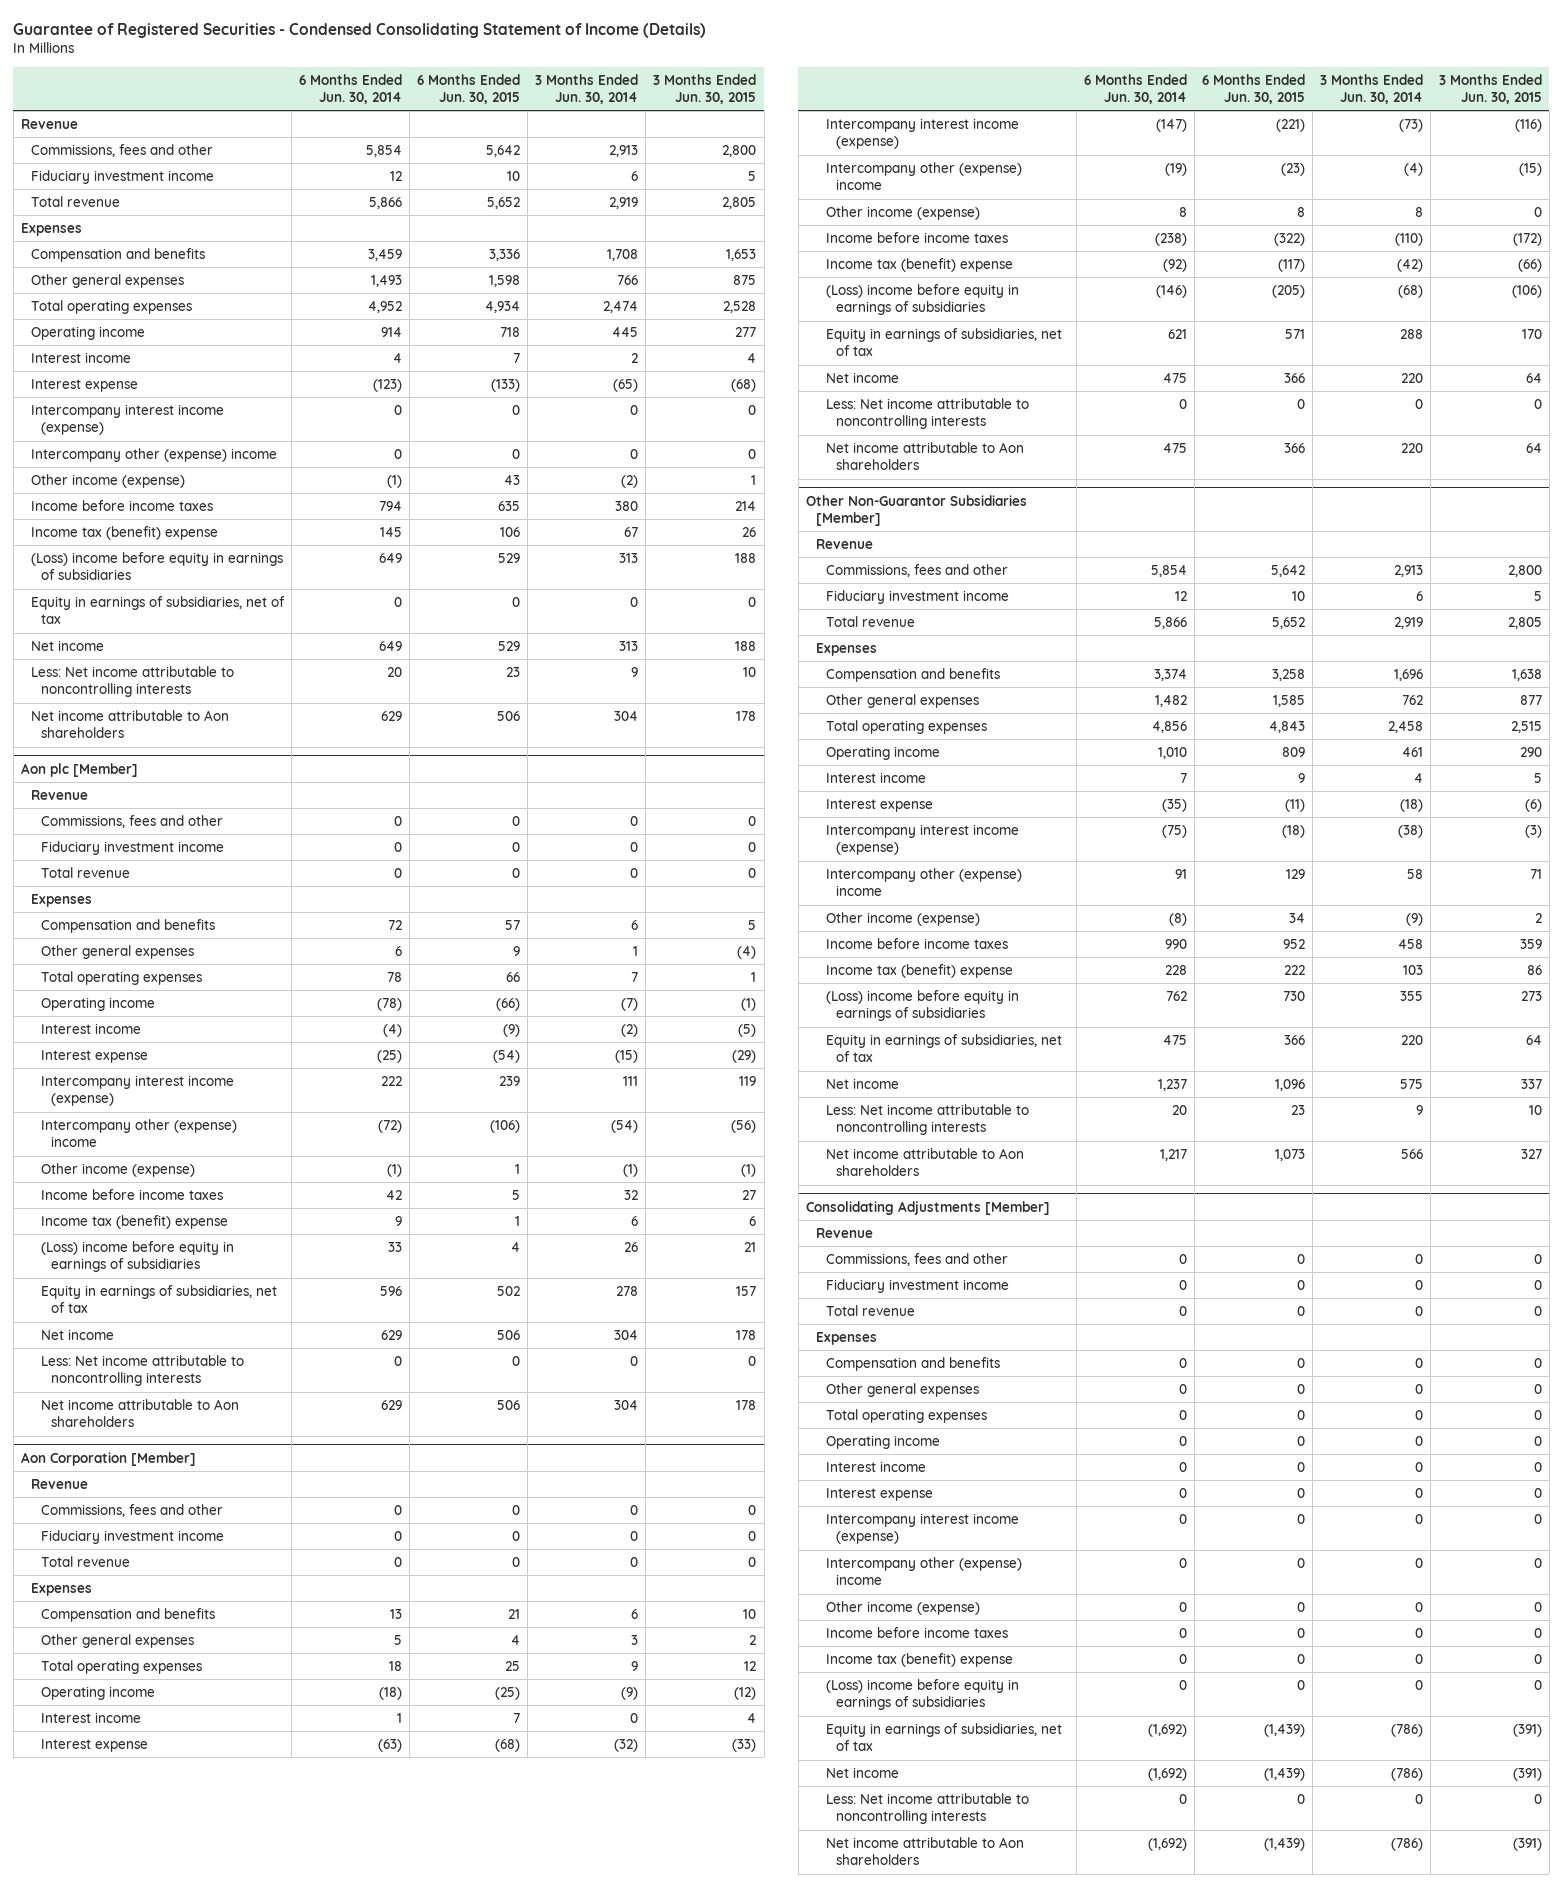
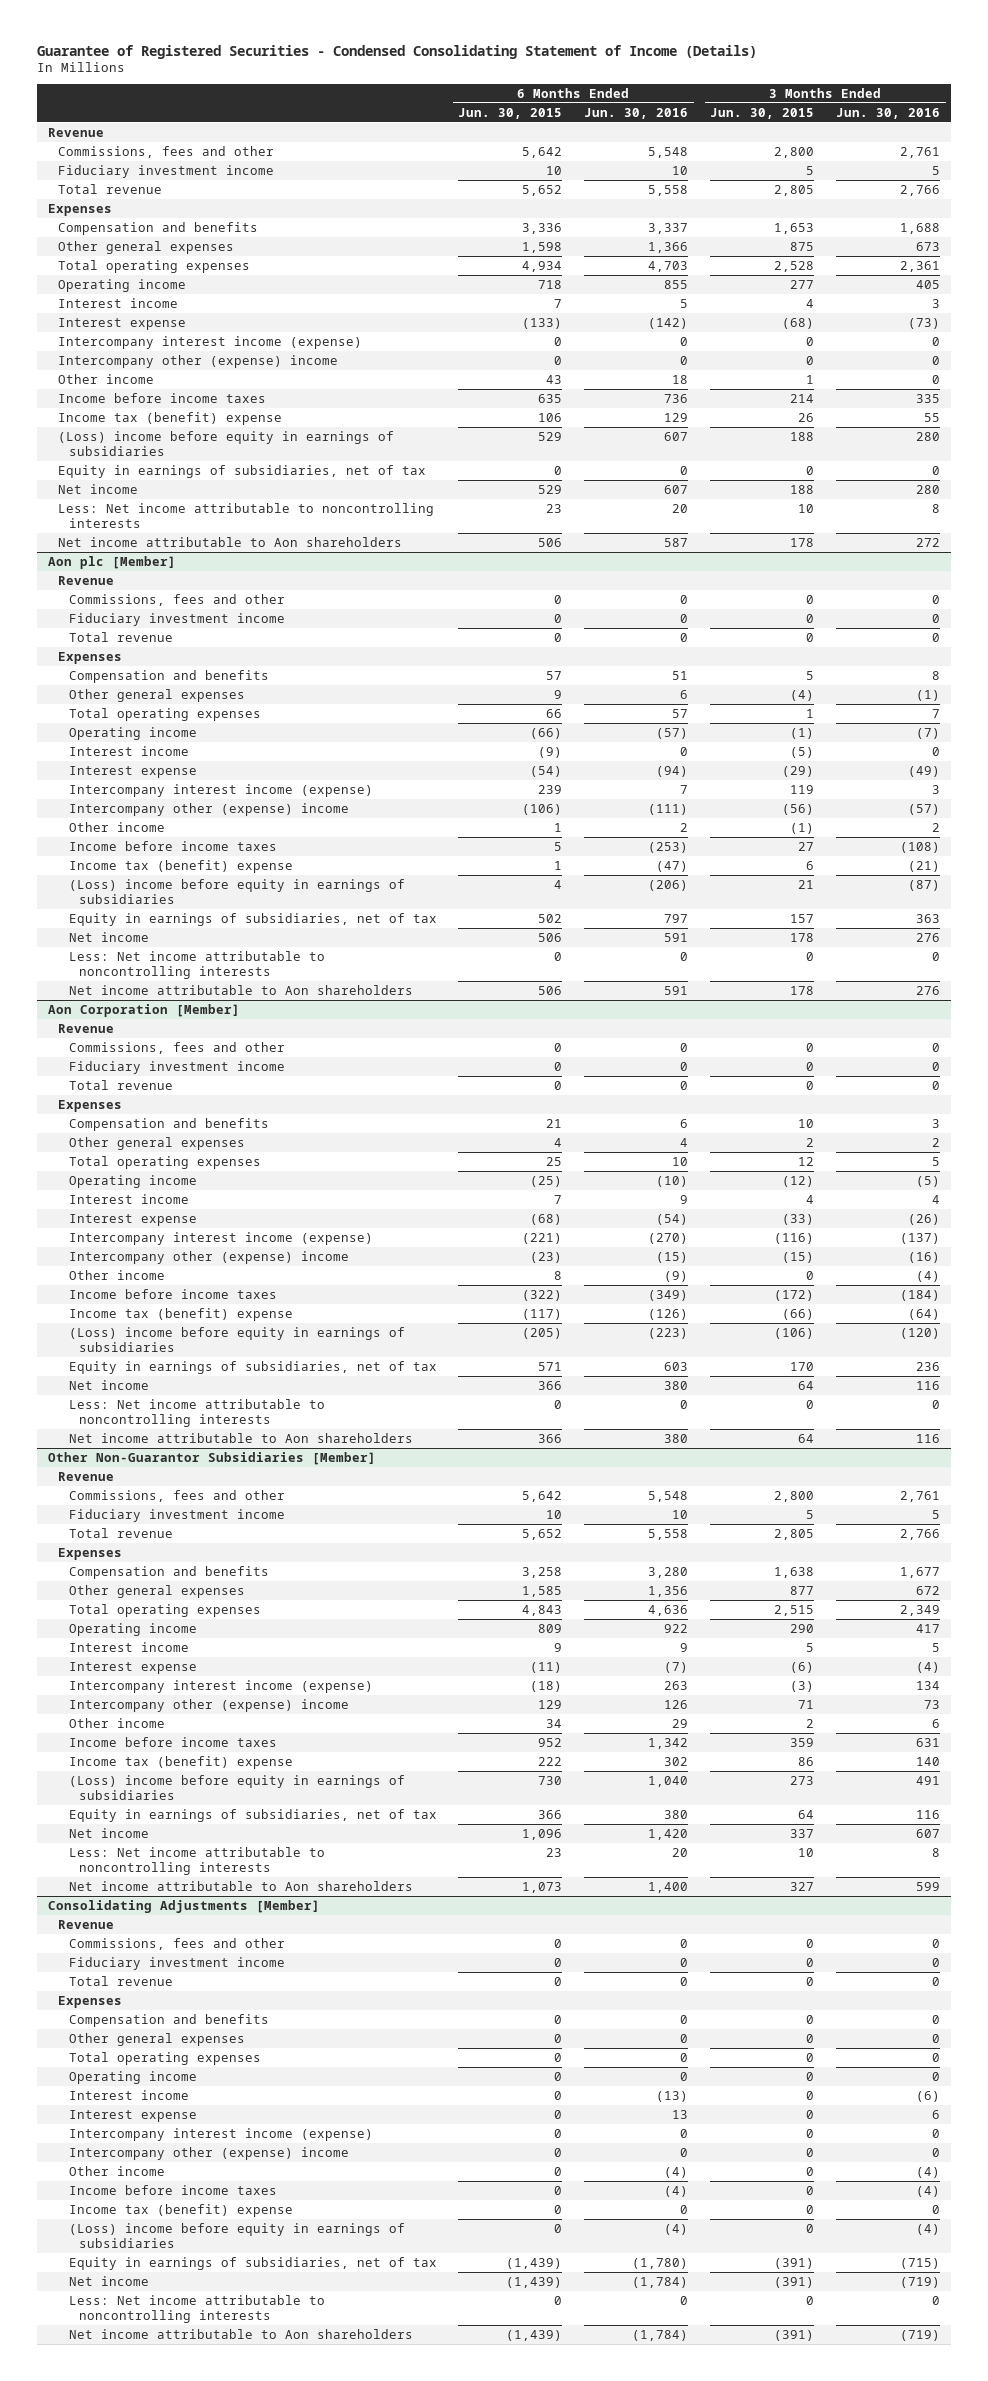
[299,73,403,105] 6 Months Ended Jun. 30, 2014 -> none
[535,73,639,105] 3 Months Ended Jun. 30, 2014 -> none
none -> [584,107,689,119] Jun. 30, 2016
none -> [836,107,941,119] Jun. 30, 2016
[30,473,185,488] Other income (expense) -> [58,373,155,384] Other income
[41,1162,196,1177] Other income (expense) -> [68,821,165,832] Other income
[826,205,981,220] Other income (expense) -> [68,1269,165,1280] Other income
[826,911,981,926] Other income (expense) -> [68,1717,165,1728] Other income
[826,1600,981,1615] Other income (expense) -> [68,2165,165,2176] Other income

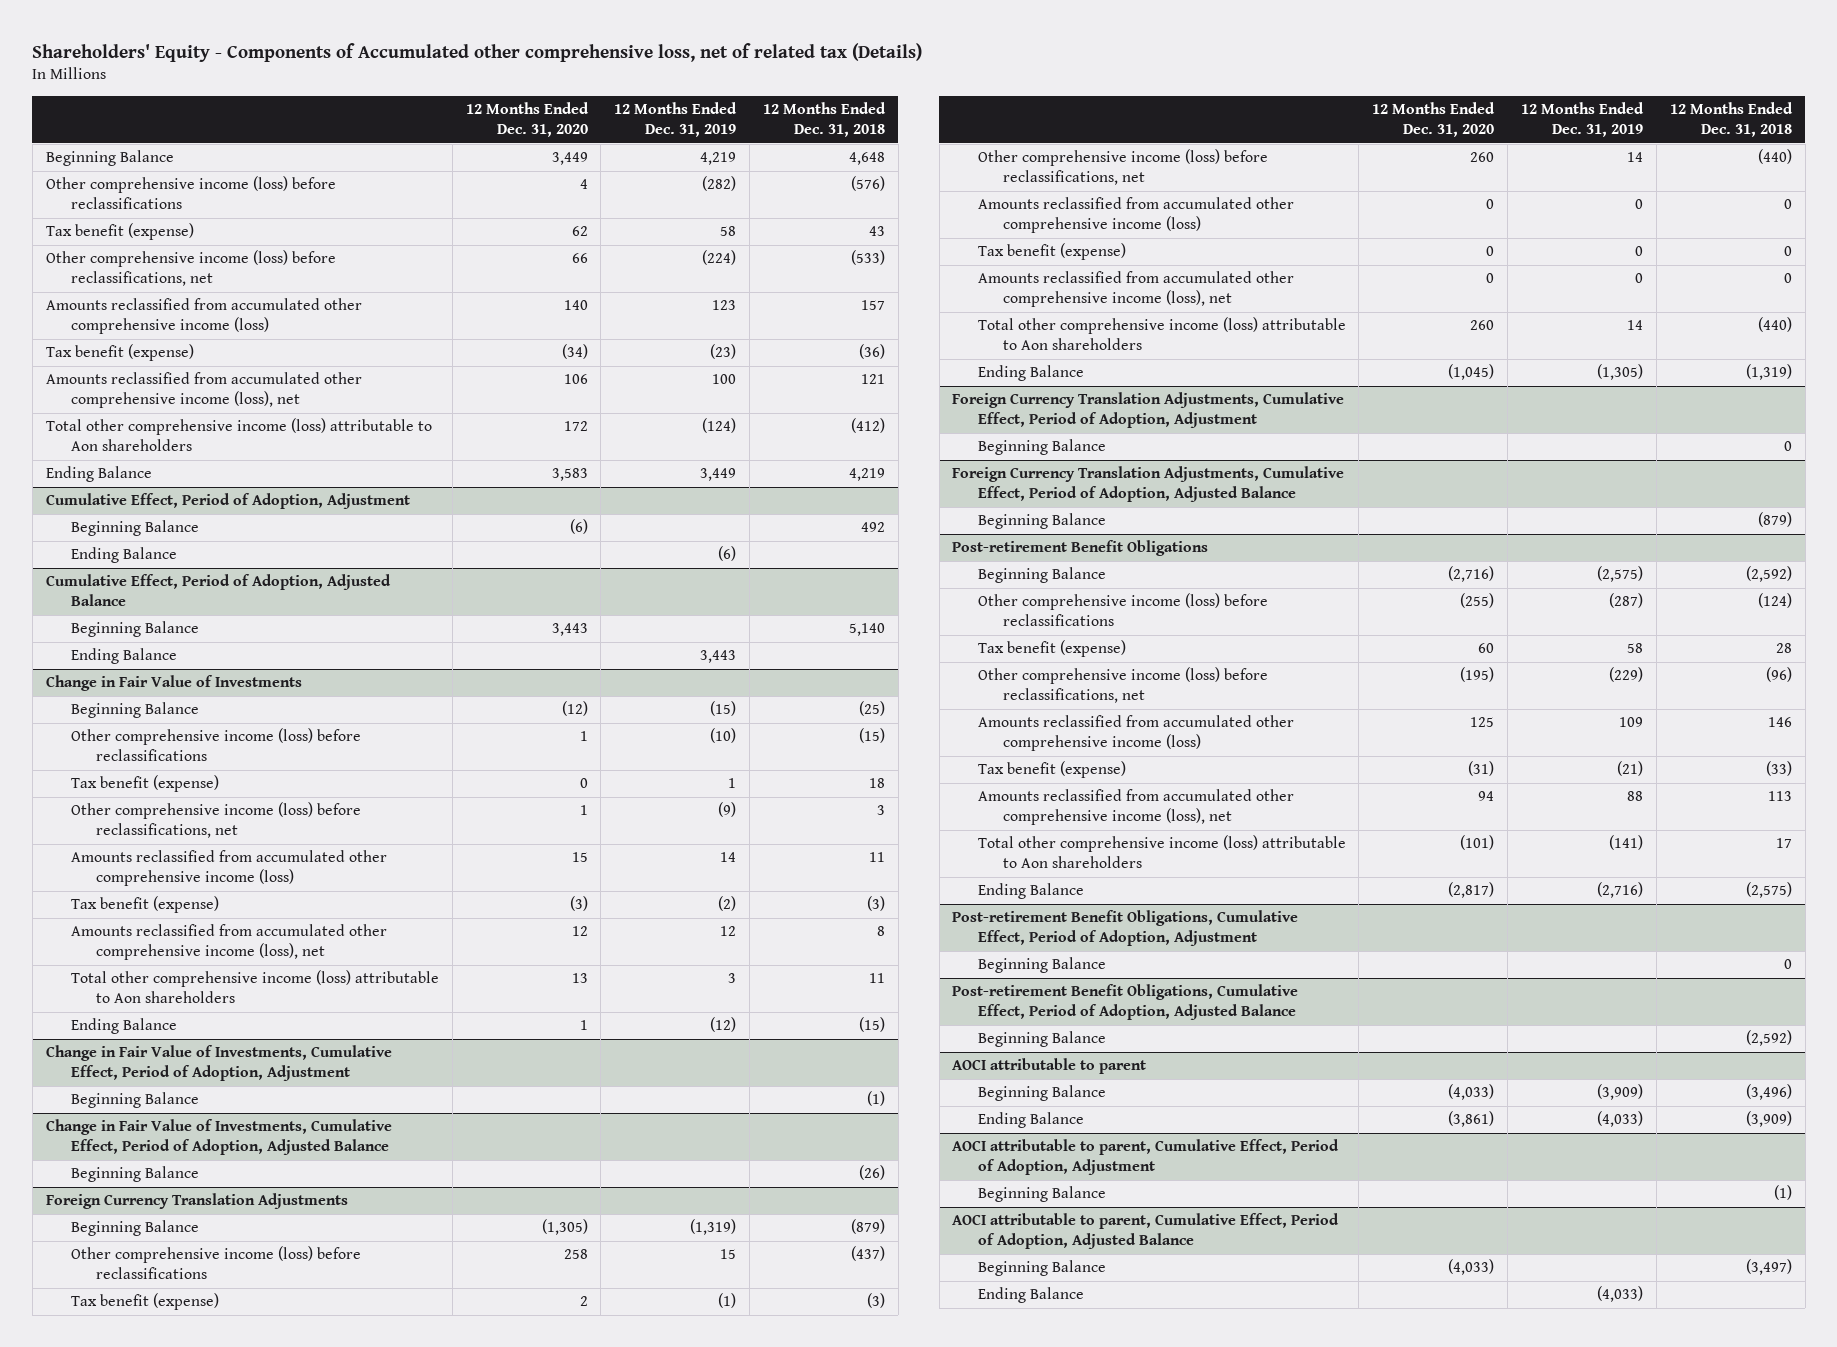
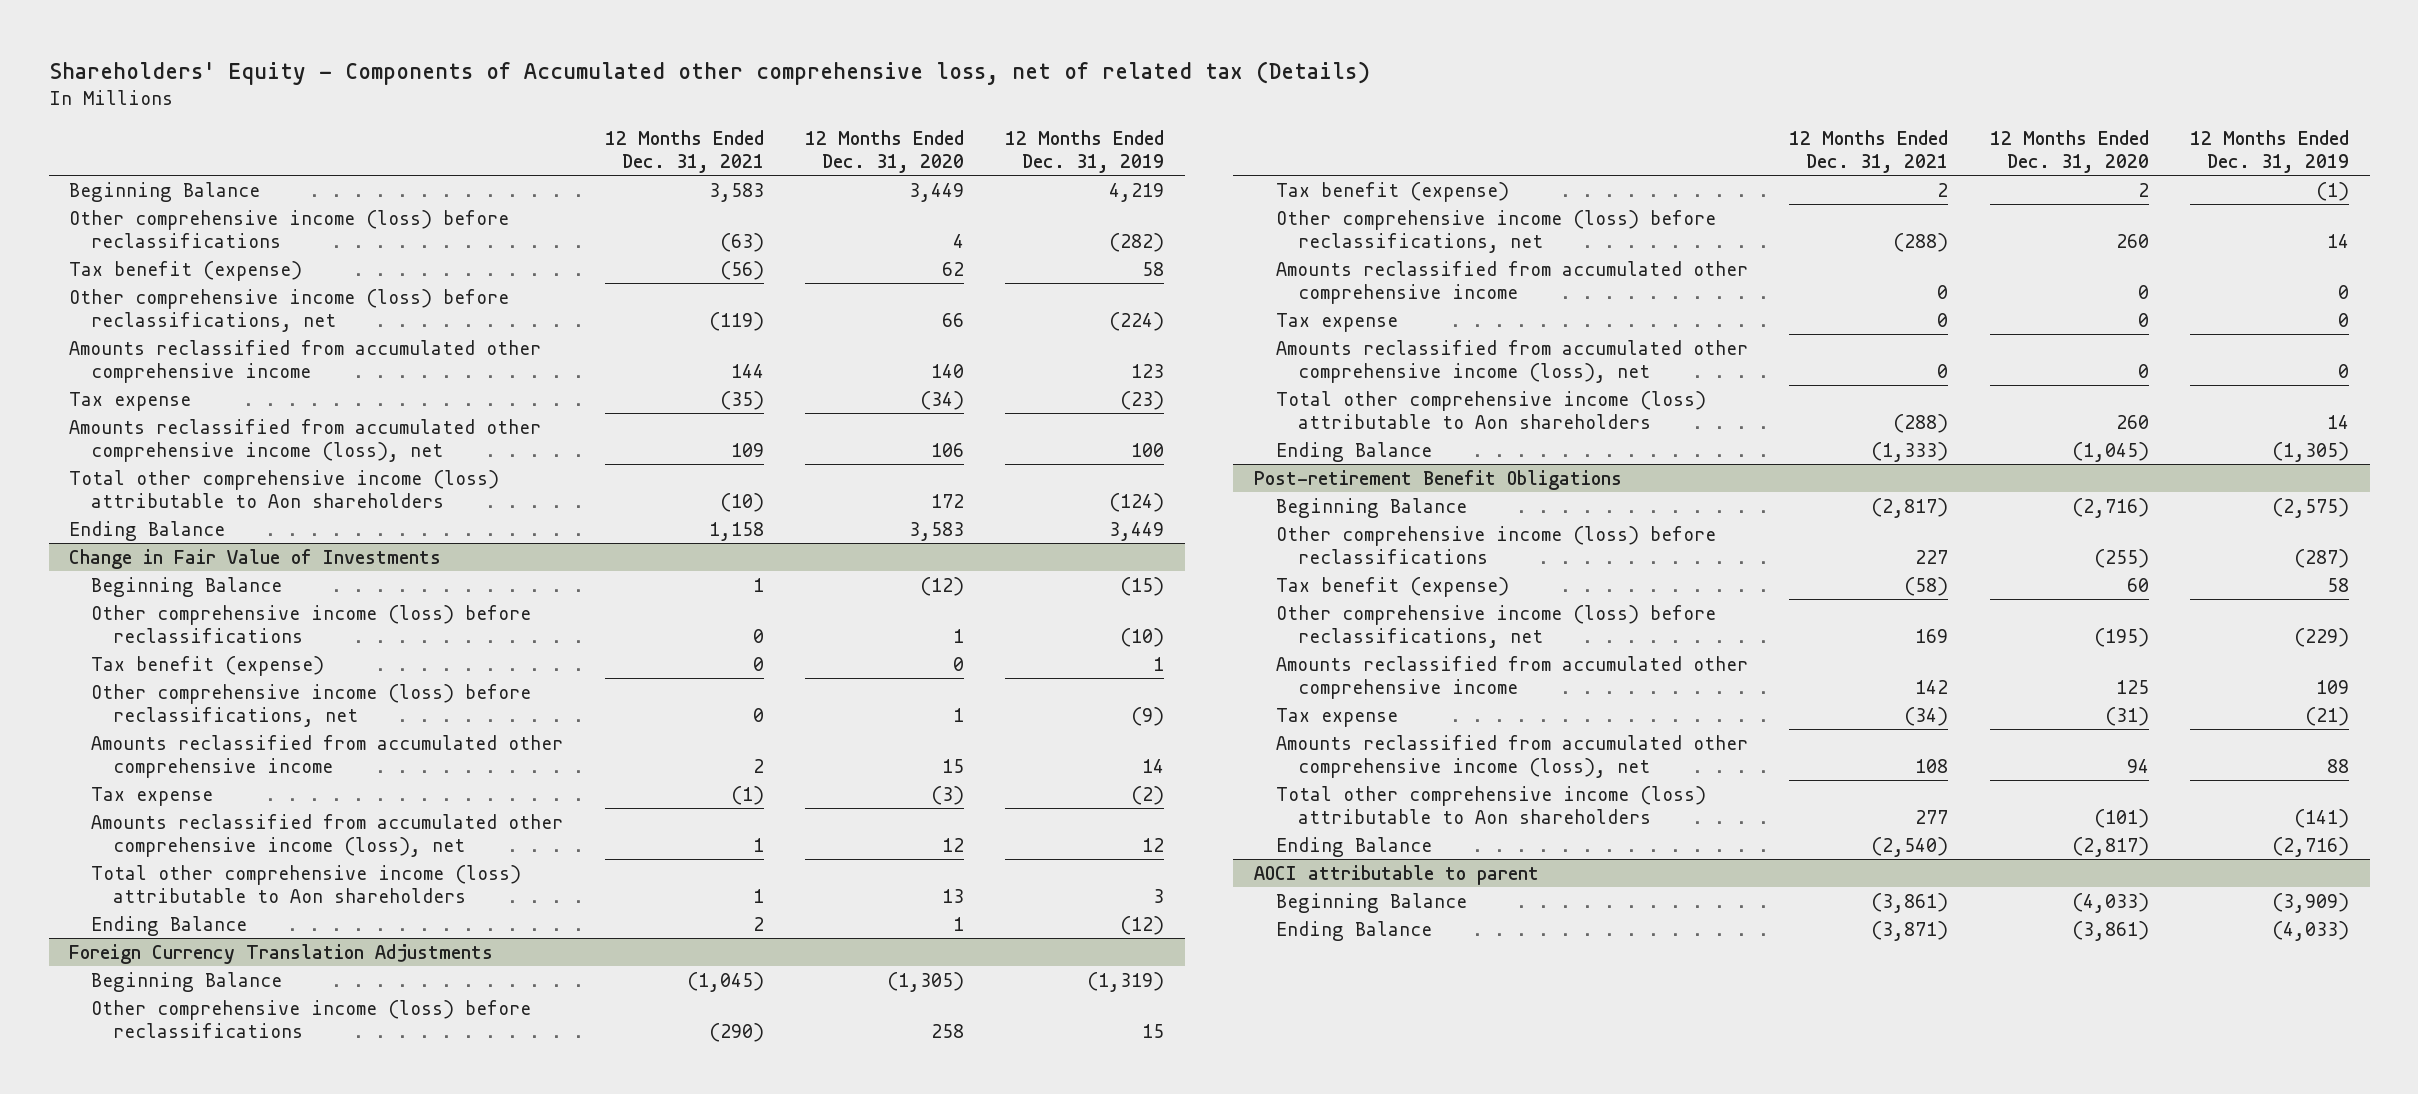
[763,102,887,138] 12 Months Ended Dec. 31, 2018 -> none
none -> [604,129,764,173] 12 Months Ended Dec. 31, 2021
[45,298,362,335] Amounts reclassified from accumulated other comprehensive income (loss) -> [69,339,542,383] Amounts reclassified from accumulated other comprehensive income
[45,344,194,362] Tax benefit (expense) -> [69,391,192,411] Tax expense
[45,493,410,510] Cumulative Effect, Period of Adoption, Adjustment -> none
[70,520,199,537] Beginning Balance -> none
[70,547,177,564] Ending Balance -> none
[45,574,391,607] Cumulative Effect, Period of Adoption, Adjusted Balance -> none
[70,621,199,638] Beginning Balance -> none
[70,648,177,665] Ending Balance -> none
[70,850,387,887] Amounts reclassified from accumulated other comprehensive income (loss) -> [91,734,564,778] Amounts reclassified from accumulated other comprehensive income
[70,896,219,914] Tax benefit (expense) -> [91,786,214,806] Tax expense
[45,1045,392,1082] Change in Fair Value of Investments, Cumulative Effect, Period of Adoption, Adjustment -> none
[70,1092,199,1109] Beginning Balance -> none
[45,1119,392,1156] Change in Fair Value of Investments, Cumulative Effect, Period of Adoption, Adjusted Balance -> none
[70,1166,199,1183] Beginning Balance -> none
[977,197,1294,234] Amounts reclassified from accumulated other comprehensive income (loss) -> [1276,260,1749,304] Amounts reclassified from accumulated other comprehensive income
[977,243,1126,261] Tax benefit (expense) -> [1276,312,1399,332] Tax expense
[952,392,1345,429] Foreign Currency Translation Adjustments, Cumulative Effect, Period of Adoption, Adjustment -> none
[977,439,1106,456] Beginning Balance -> none
[952,466,1345,503] Foreign Currency Translation Adjustments, Cumulative Effect, Period of Adoption, Adjusted Balance -> none
[977,513,1106,530] Beginning Balance -> none
[977,715,1294,752] Amounts reclassified from accumulated other comprehensive income (loss) -> [1276,655,1749,699] Amounts reclassified from accumulated other comprehensive income
[977,761,1126,779] Tax benefit (expense) -> [1276,707,1399,727] Tax expense
[952,910,1299,947] Post-retirement Benefit Obligations, Cumulative Effect, Period of Adoption, Adjustment -> none
[977,957,1106,974] Beginning Balance -> none
[952,984,1299,1021] Post-retirement Benefit Obligations, Cumulative Effect, Period of Adoption, Adjusted Balance -> none
[977,1031,1106,1048] Beginning Balance -> none
[952,1139,1340,1176] AOCI attributable to parent, Cumulative Effect, Period of Adoption, Adjustment -> none
[977,1186,1106,1203] Beginning Balance -> none
[952,1213,1340,1250] AOCI attributable to parent, Cumulative Effect, Period of Adoption, Adjusted Balance -> none
[977,1260,1106,1277] Beginning Balance -> none
[977,1287,1084,1304] Ending Balance -> none

